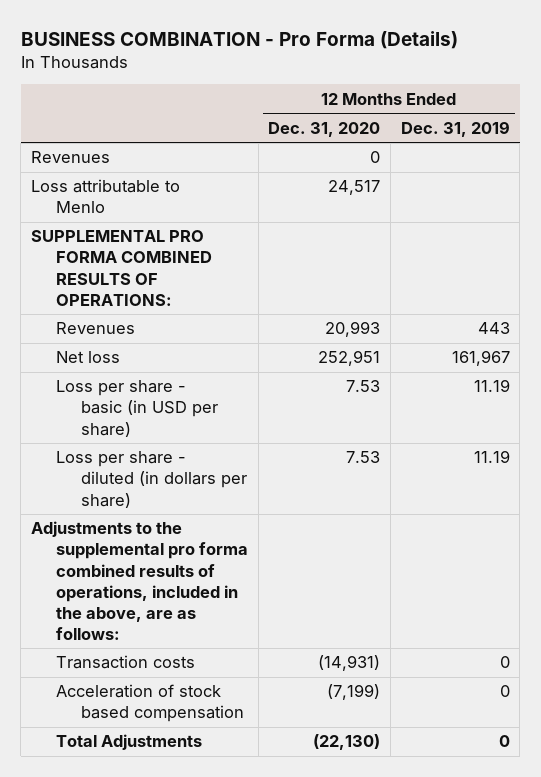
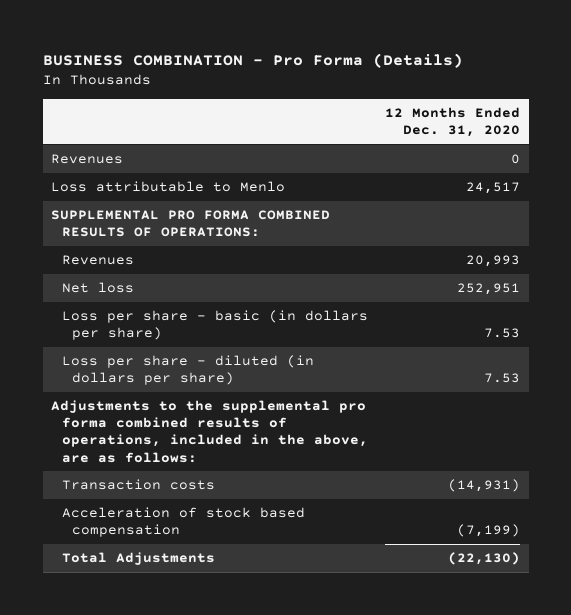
[400,120,510,137] Dec. 31, 2019 -> none
[55,380,218,437] Loss per share - basic (in USD per share) -> [61,310,368,341] Loss per share - basic (in dollars per share)

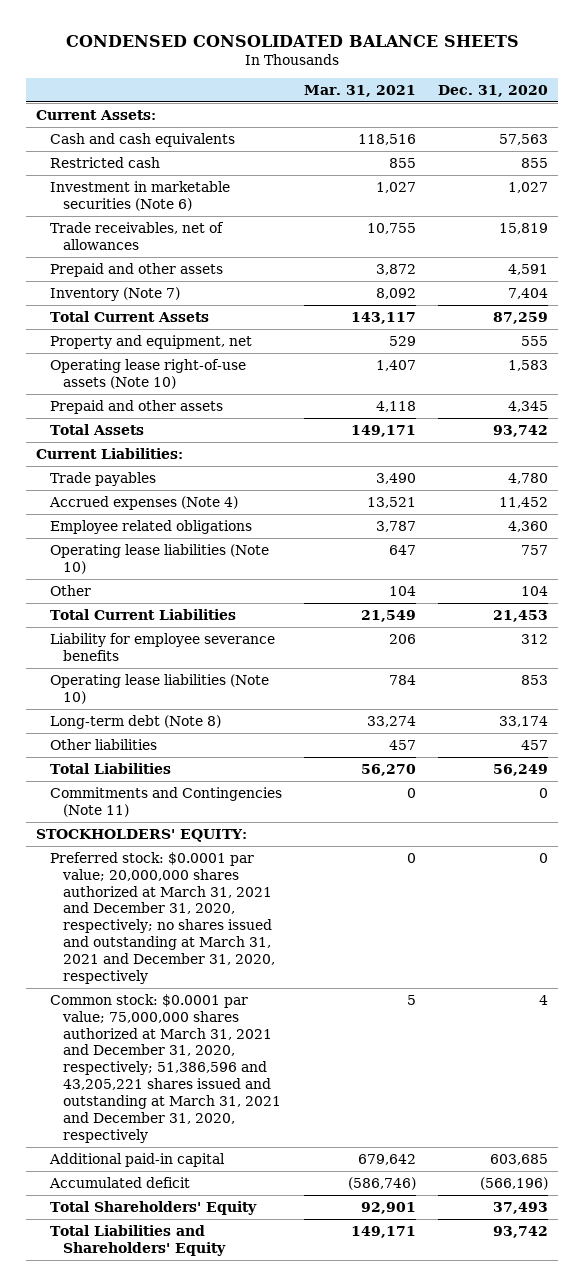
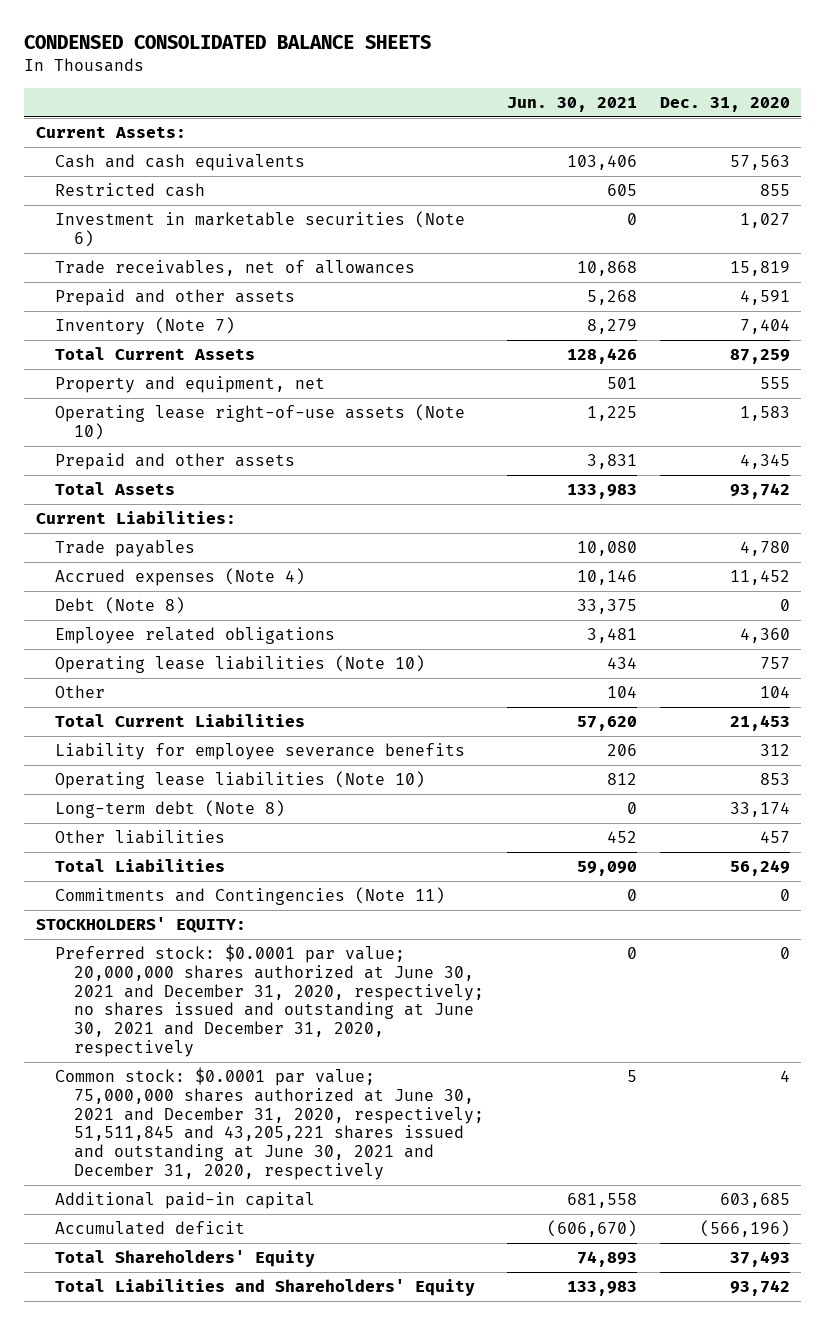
[303,85,416,98] Mar. 31, 2021 -> none
none -> [506,96,637,112] Jun. 30, 2021
none -> [54,597,185,615] Debt (Note 8)
[49,851,276,984] Preferred stock: $0.0001 par value; 20,000,000 shares authorized at March 31, 2021 and December 31, 2020, respectively; no shares issued and outstanding at March 31, 2021 and December 31, 2020, respectively -> [54,944,484,1057] Preferred stock: $0.0001 par value; 20,000,000 shares authorized at June 30, 2021 and December 31, 2020, respectively; no shares issued and outstanding at June 30, 2021 and December 31, 2020, respectively
[49,993,282,1143] Common stock: $0.0001 par value; 75,000,000 shares authorized at March 31, 2021 and December 31, 2020, respectively; 51,386,596 and 43,205,221 shares issued and outstanding at March 31, 2021 and December 31, 2020, respectively -> [54,1067,484,1180] Common stock: $0.0001 par value; 75,000,000 shares authorized at June 30, 2021 and December 31, 2020, respectively; 51,511,845 and 43,205,221 shares issued and outstanding at June 30, 2021 and December 31, 2020, respectively

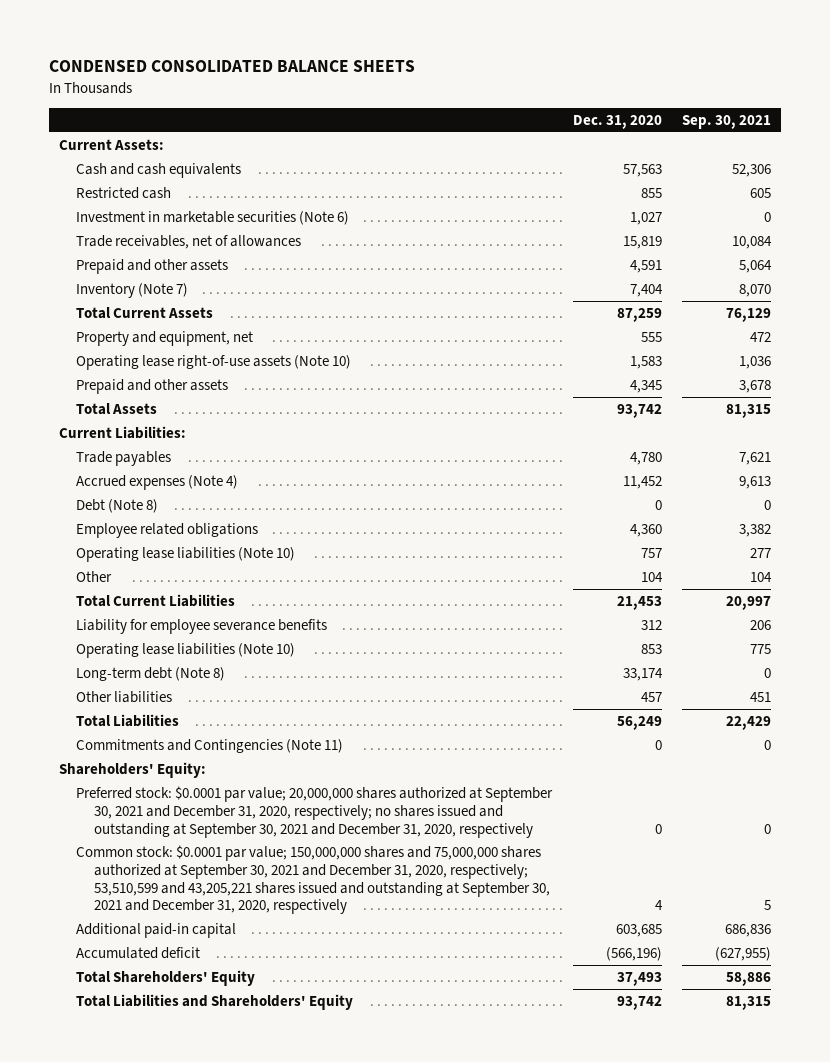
[506,96,637,112] Jun. 30, 2021 -> none
none -> [682,115,772,130] Sep. 30, 2021
[35,917,246,934] STOCKHOLDERS' EQUITY: -> [58,761,206,778] Shareholders' Equity:
[54,944,484,1057] Preferred stock: $0.0001 par value; 20,000,000 shares authorized at June 30, 2021 and December 31, 2020, respectively; no shares issued and outstanding at June 30, 2021 and December 31, 2020, respectively -> [76,785,554,838] Preferred stock: $0.0001 par value; 20,000,000 shares authorized at September 30, 2021 and December 31, 2020, respectively; no shares issued and outstanding at September 30, 2021 and December 31, 2020, respectively
[54,1067,484,1180] Common stock: $0.0001 par value; 75,000,000 shares authorized at June 30, 2021 and December 31, 2020, respectively; 51,511,845 and 43,205,221 shares issued and outstanding at June 30, 2021 and December 31, 2020, respectively -> [76,844,550,915] Common stock: $0.0001 par value; 150,000,000 shares and 75,000,000 shares authorized at September 30, 2021 and December 31, 2020, respectively; 53,510,599 and 43,205,221 shares issued and outstanding at September 30, 2021 and December 31, 2020, respectively

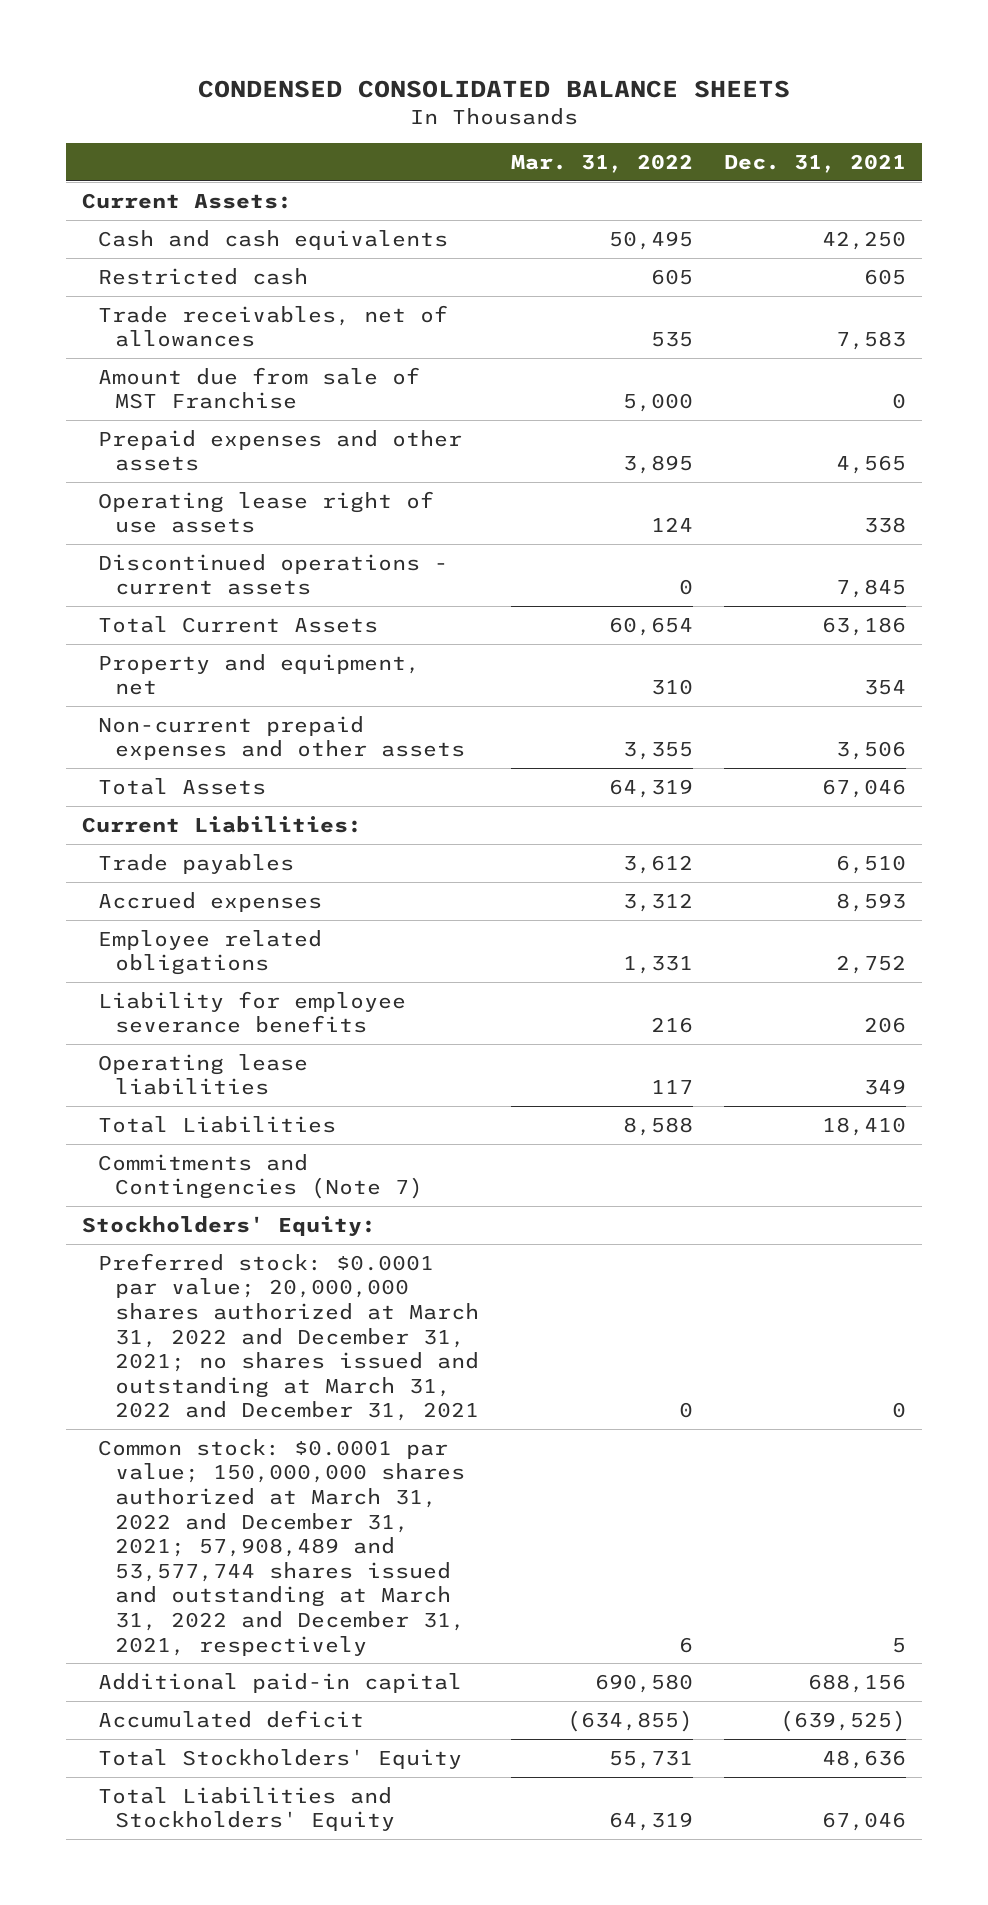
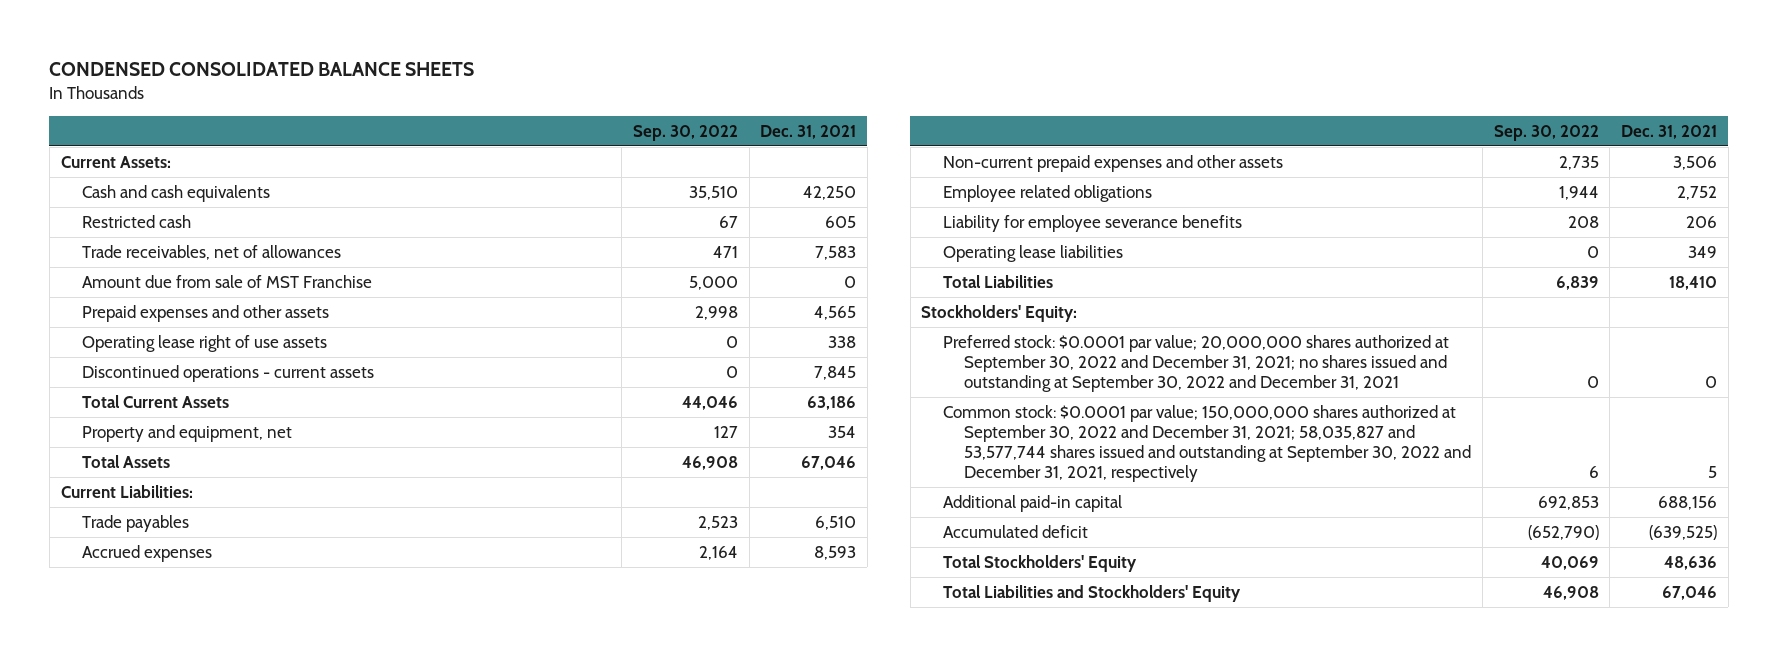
[510,154,693,174] Mar. 31, 2022 -> none
none -> [632,124,738,141] Sep. 30, 2022
[98,715,466,761] Non-current prepaid expenses and other assets -> [942,154,1283,172] Non-current prepaid expenses and other assets
[98,1153,424,1200] Commitments and Contingencies (Note 7) -> none
[98,1252,480,1422] Preferred stock: $0.0001 par value; 20,000,000 shares authorized at March 31, 2022 and December 31, 2021; no shares issued and outstanding at March 31, 2022 and December 31, 2021 -> [942,334,1449,393] Preferred stock: $0.0001 par value; 20,000,000 shares authorized at September 30, 2022 and December 31, 2021; no shares issued and outstanding at September 30, 2022 and December 31, 2021
[98,1438,466,1656] Common stock: $0.0001 par value; 150,000,000 shares authorized at March 31, 2022 and December 31, 2021; 57,908,489 and 53,577,744 shares issued and outstanding at March 31, 2022 and December 31, 2021, respectively -> [942,404,1472,483] Common stock: $0.0001 par value; 150,000,000 shares authorized at September 30, 2022 and December 31, 2021; 58,035,827 and 53,577,744 shares issued and outstanding at September 30, 2022 and December 31, 2021, respectively

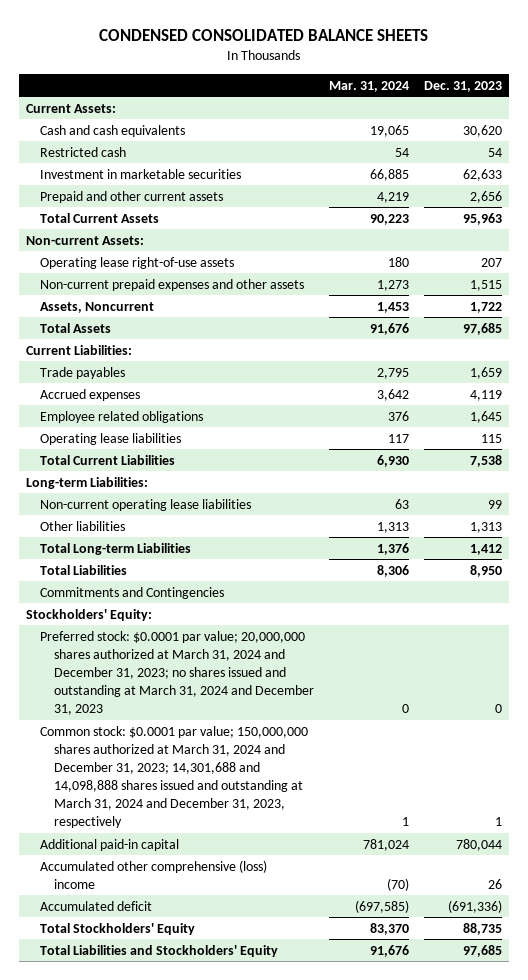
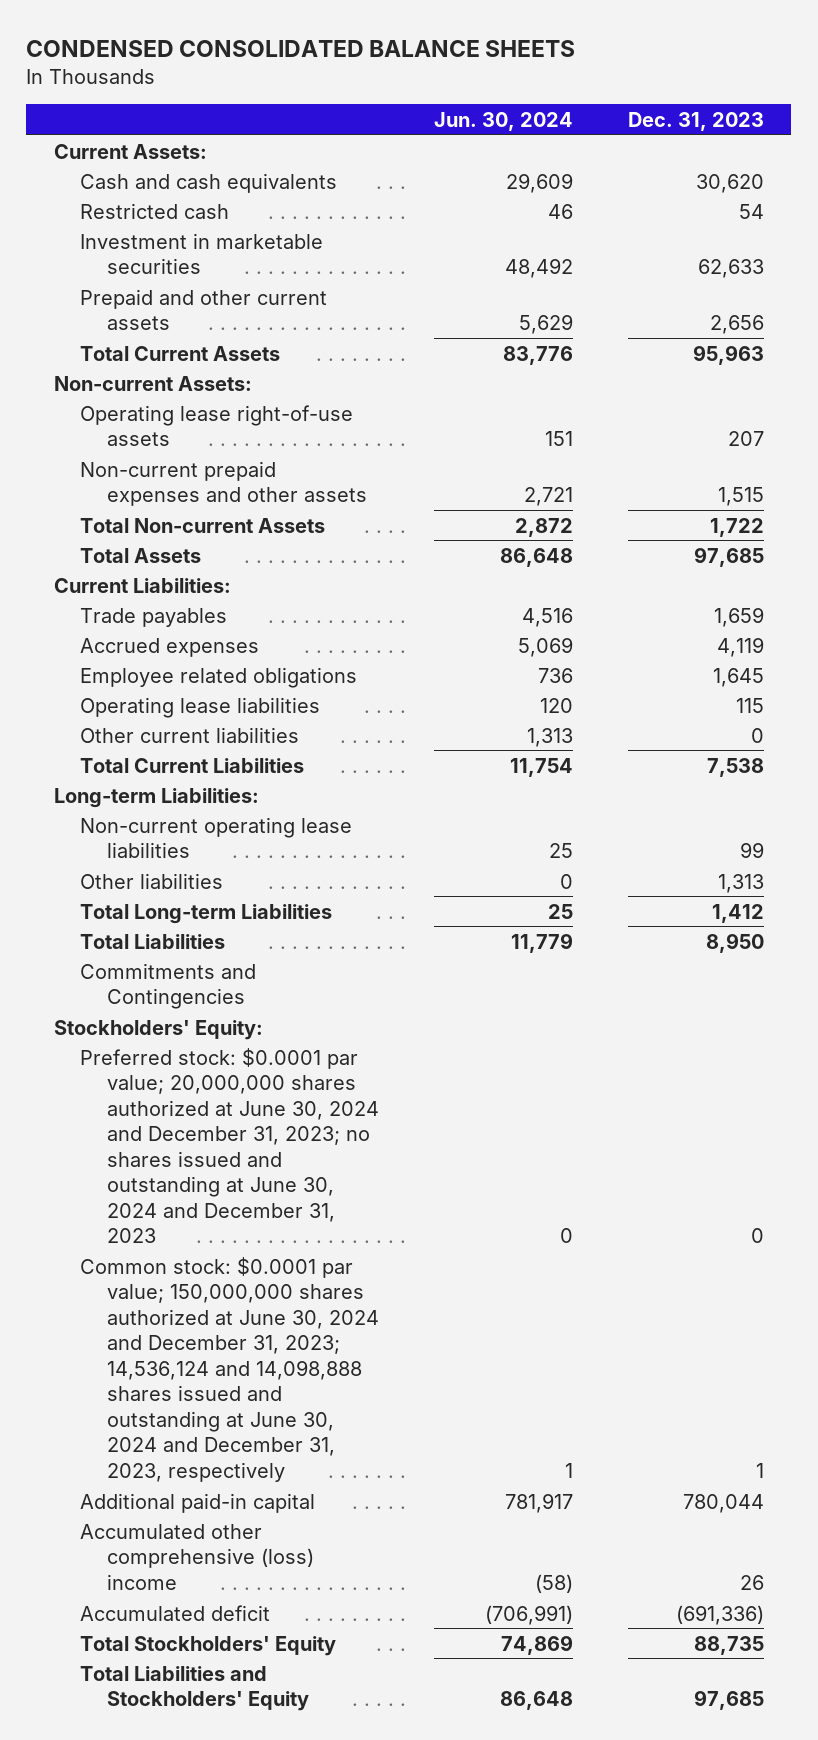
[328,80,409,92] Mar. 31, 2024 -> none
none -> [433,111,573,131] Jun. 30, 2024
[39,301,154,313] Assets, Noncurrent -> [80,517,326,533] Total Non-current Assets
none -> [80,726,300,743] Other current liabilities
[39,630,314,716] Preferred stock: $0.0001 par value; 20,000,000 shares authorized at March 31, 2024 and December 31, 2023; no shares issued and outstanding at March 31, 2024 and December 31, 2023 -> [80,1047,379,1244] Preferred stock: $0.0001 par value; 20,000,000 shares authorized at June 30, 2024 and December 31, 2023; no shares issued and outstanding at June 30, 2024 and December 31, 2023
[39,725,308,829] Common stock: $0.0001 par value; 150,000,000 shares authorized at March 31, 2024 and December 31, 2023; 14,301,688 and 14,098,888 shares issued and outstanding at March 31, 2024 and December 31, 2023, respectively -> [80,1256,379,1483] Common stock: $0.0001 par value; 150,000,000 shares authorized at June 30, 2024 and December 31, 2023; 14,536,124 and 14,098,888 shares issued and outstanding at June 30, 2024 and December 31, 2023, respectively

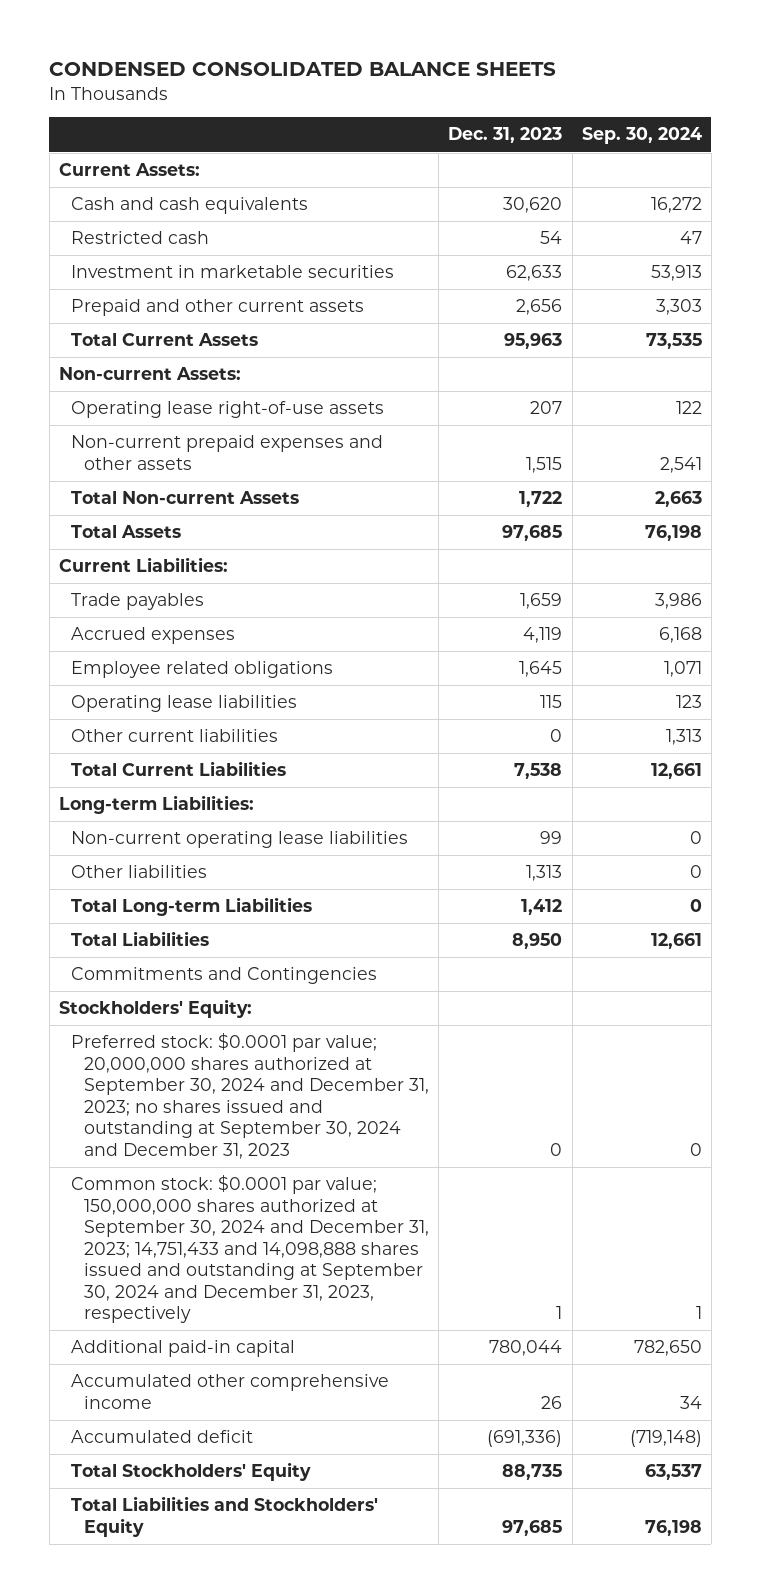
[433,111,573,131] Jun. 30, 2024 -> none
none -> [581,127,702,145] Sep. 30, 2024
[80,1047,379,1244] Preferred stock: $0.0001 par value; 20,000,000 shares authorized at June 30, 2024 and December 31, 2023; no shares issued and outstanding at June 30, 2024 and December 31, 2023 -> [71,1033,429,1159] Preferred stock: $0.0001 par value; 20,000,000 shares authorized at September 30, 2024 and December 31, 2023; no shares issued and outstanding at September 30, 2024 and December 31, 2023
[80,1256,379,1483] Common stock: $0.0001 par value; 150,000,000 shares authorized at June 30, 2024 and December 31, 2023; 14,536,124 and 14,098,888 shares issued and outstanding at June 30, 2024 and December 31, 2023, respectively -> [71,1175,429,1324] Common stock: $0.0001 par value; 150,000,000 shares authorized at September 30, 2024 and December 31, 2023; 14,751,433 and 14,098,888 shares issued and outstanding at September 30, 2024 and December 31, 2023, respectively
[80,1523,314,1590] Accumulated other comprehensive (loss) income -> [71,1374,390,1409] Accumulated other comprehensive income

